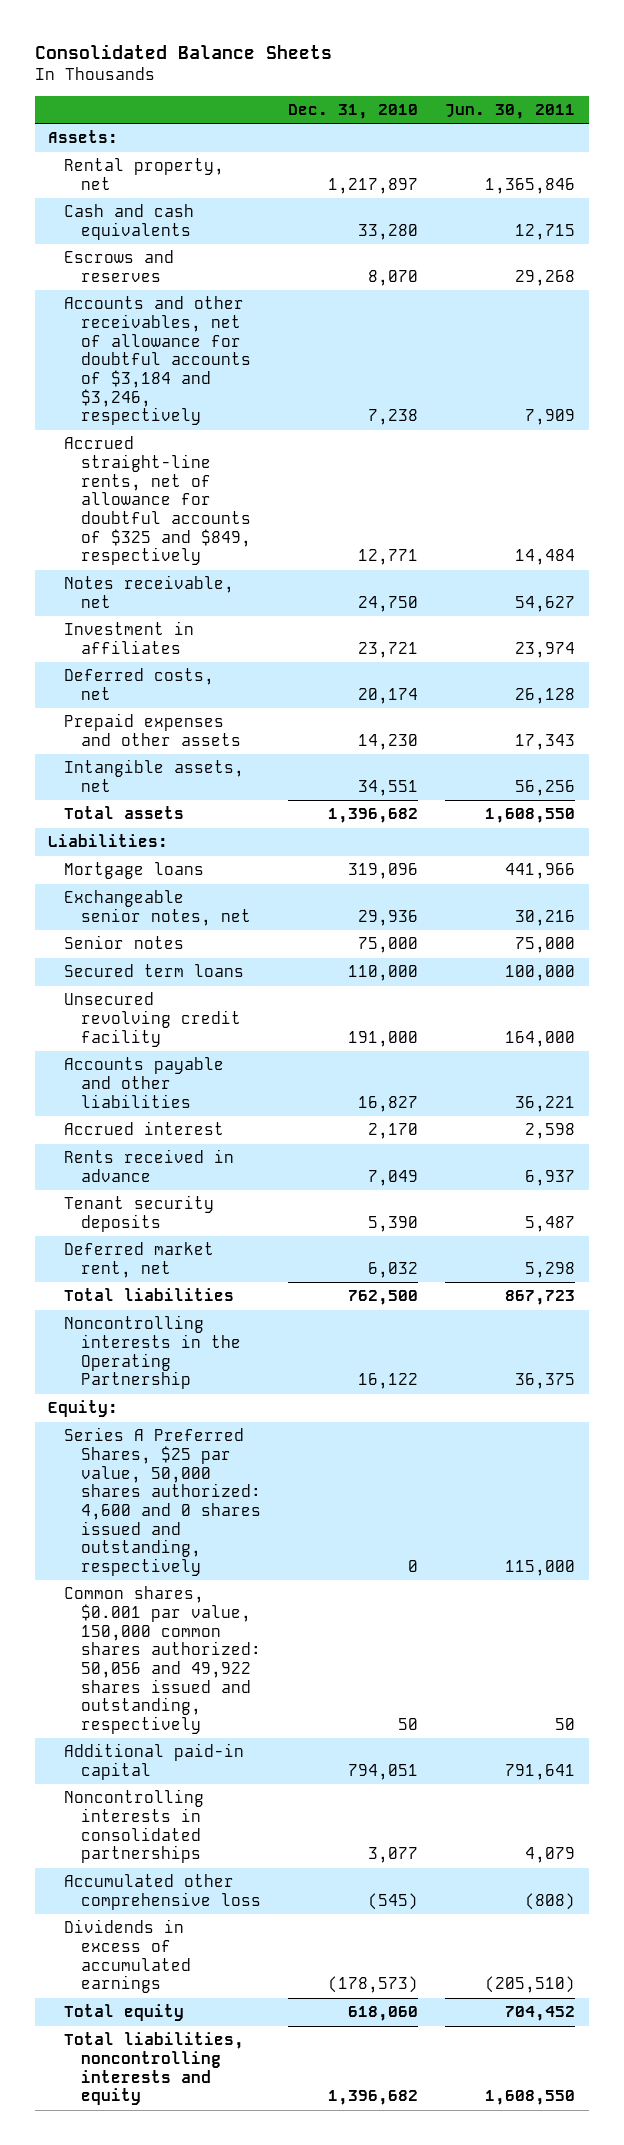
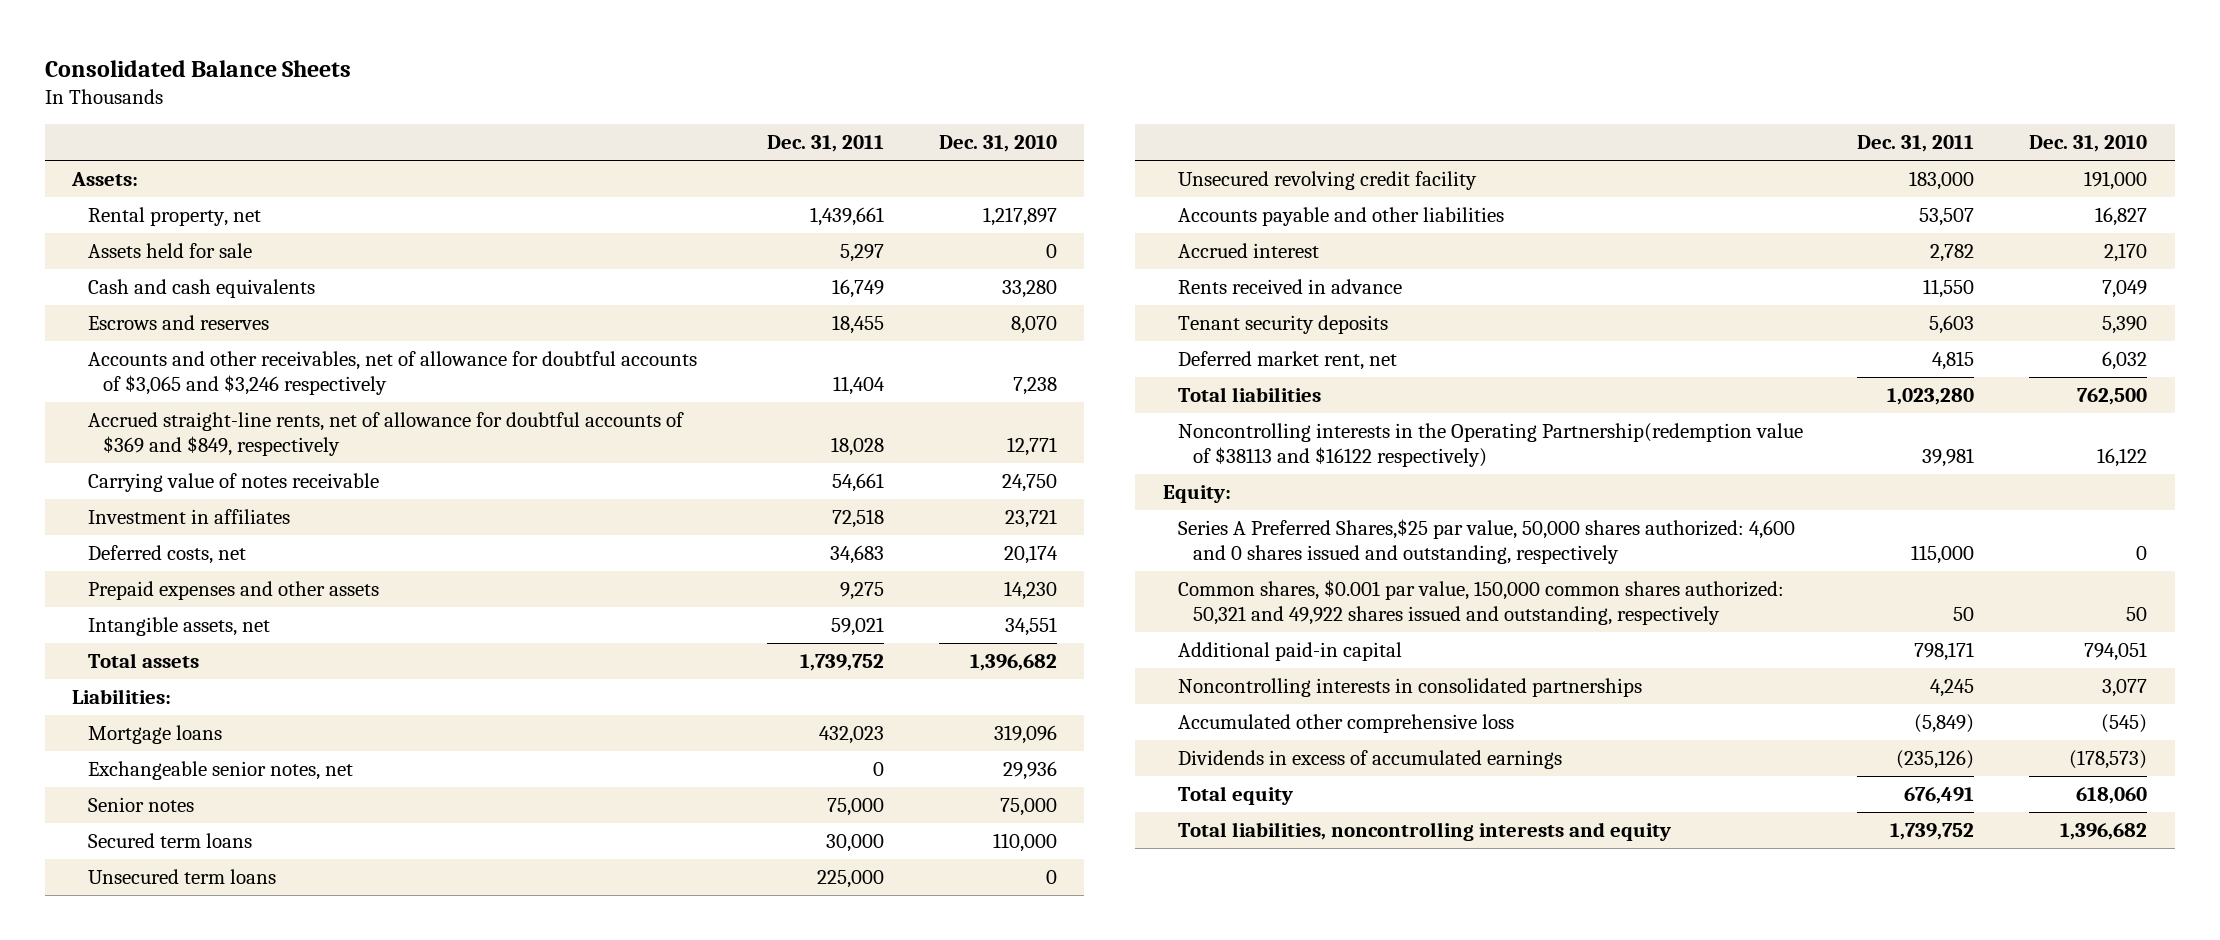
[445,103,576,119] Jun. 30, 2011 -> none
none -> [767,135,885,153] Dec. 31, 2011
none -> [87,243,252,259] Assets held for sale
[64,296,251,426] Accounts and other receivables, net of allowance for doubtful accounts of $3,184 and $3,246, respectively -> [87,351,697,396] Accounts and other receivables, net of allowance for doubtful accounts of $3,065 and $3,246 respectively
[64,436,251,566] Accrued straight-line rents, net of allowance for doubtful accounts of $325 and $849, respectively -> [87,412,684,457] Accrued straight-line rents, net of allowance for doubtful accounts of $369 and $849, respectively
[64,575,235,608] Notes receivable, net -> [87,473,379,493] Carrying value of notes receivable
none -> [87,869,276,885] Unsecured term loans
[64,1315,241,1390] Noncontrolling interests in the Operating Partnership -> [1177,423,1803,468] Noncontrolling interests in the Operating Partnership(redemption value of $38113 and $16122 respectively)
[64,1427,261,1577] Series A Preferred Shares, $25 par value, 50,000 shares authorized: 4,600 and 0 shares issued and outstanding, respectively -> [1177,519,1795,565] Series A Preferred Shares,$25 par value, 50,000 shares authorized: 4,600 and 0 shares issued and outstanding, respectively
[64,1586,261,1735] Common shares, $0.001 par value, 150,000 common shares authorized: 50,056 and 49,922 shares issued and outstanding, respectively -> [1177,580,1784,626] Common shares, $0.001 par value, 150,000 common shares authorized: 50,321 and 49,922 shares issued and outstanding, respectively

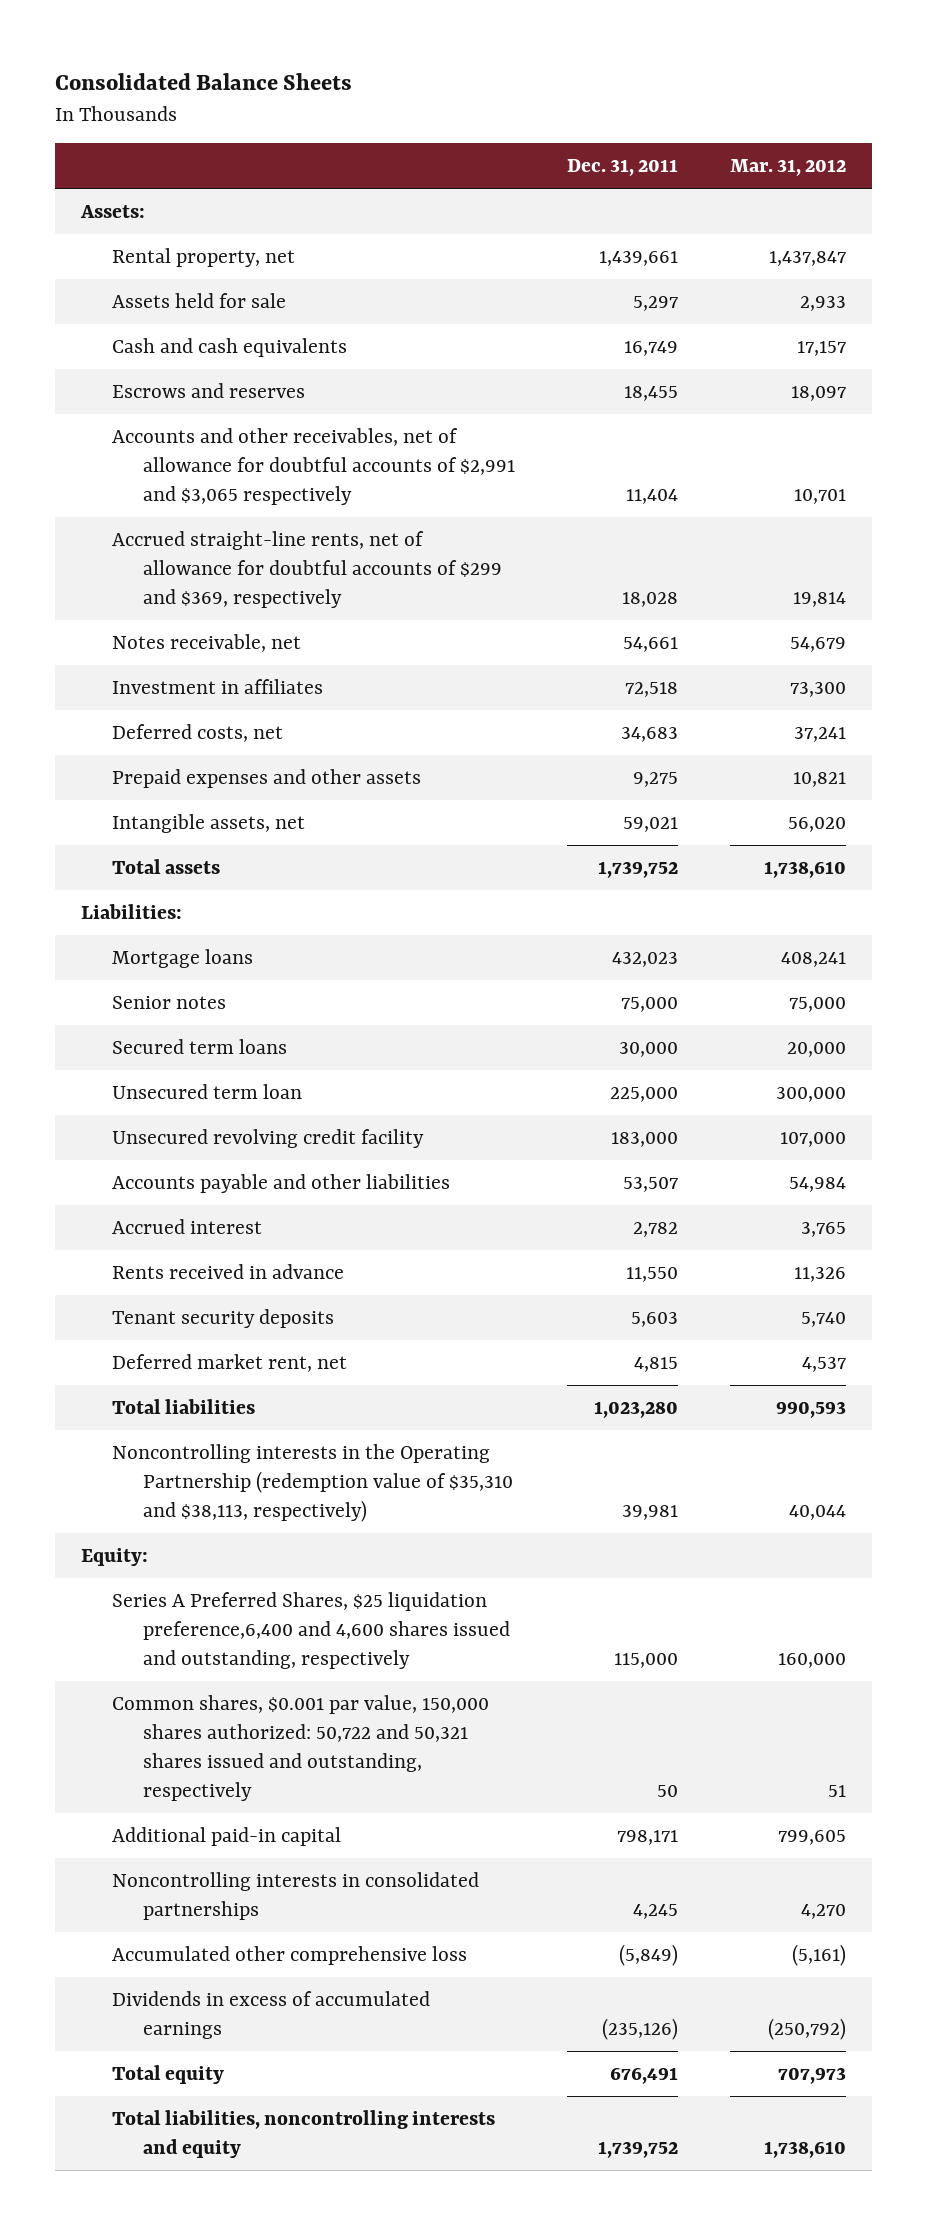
[939,135,1058,153] Dec. 31, 2010 -> none
none -> [729,159,846,177] Mar. 31, 2012
[87,351,697,396] Accounts and other receivables, net of allowance for doubtful accounts of $3,065 and $3,246 respectively -> [112,427,516,506] Accounts and other receivables, net of allowance for doubtful accounts of $2,991 and $3,065 respectively
[87,412,684,457] Accrued straight-line rents, net of allowance for doubtful accounts of $369 and $849, respectively -> [112,530,503,609] Accrued straight-line rents, net of allowance for doubtful accounts of $299 and $369, respectively
[87,473,379,493] Carrying value of notes receivable -> [112,633,302,652] Notes receivable, net
[87,761,353,781] Exchangeable senior notes, net -> none
[87,869,276,885] Unsecured term loans -> [112,1083,303,1099] Unsecured term loan
[1177,423,1803,468] Noncontrolling interests in the Operating Partnership(redemption value of $38113 and $16122 respectively) -> [112,1443,514,1523] Noncontrolling interests in the Operating Partnership (redemption value of $35,310 and $38,113, respectively)
[1177,519,1795,565] Series A Preferred Shares,$25 par value, 50,000 shares authorized: 4,600 and 0 shares issued and outstanding, respectively -> [112,1591,511,1670] Series A Preferred Shares, $25 liquidation preference,6,400 and 4,600 shares issued and outstanding, respectively
[1177,580,1784,626] Common shares, $0.001 par value, 150,000 common shares authorized: 50,321 and 49,922 shares issued and outstanding, respectively -> [112,1694,490,1802] Common shares, $0.001 par value, 150,000 shares authorized: 50,722 and 50,321 shares issued and outstanding, respectively

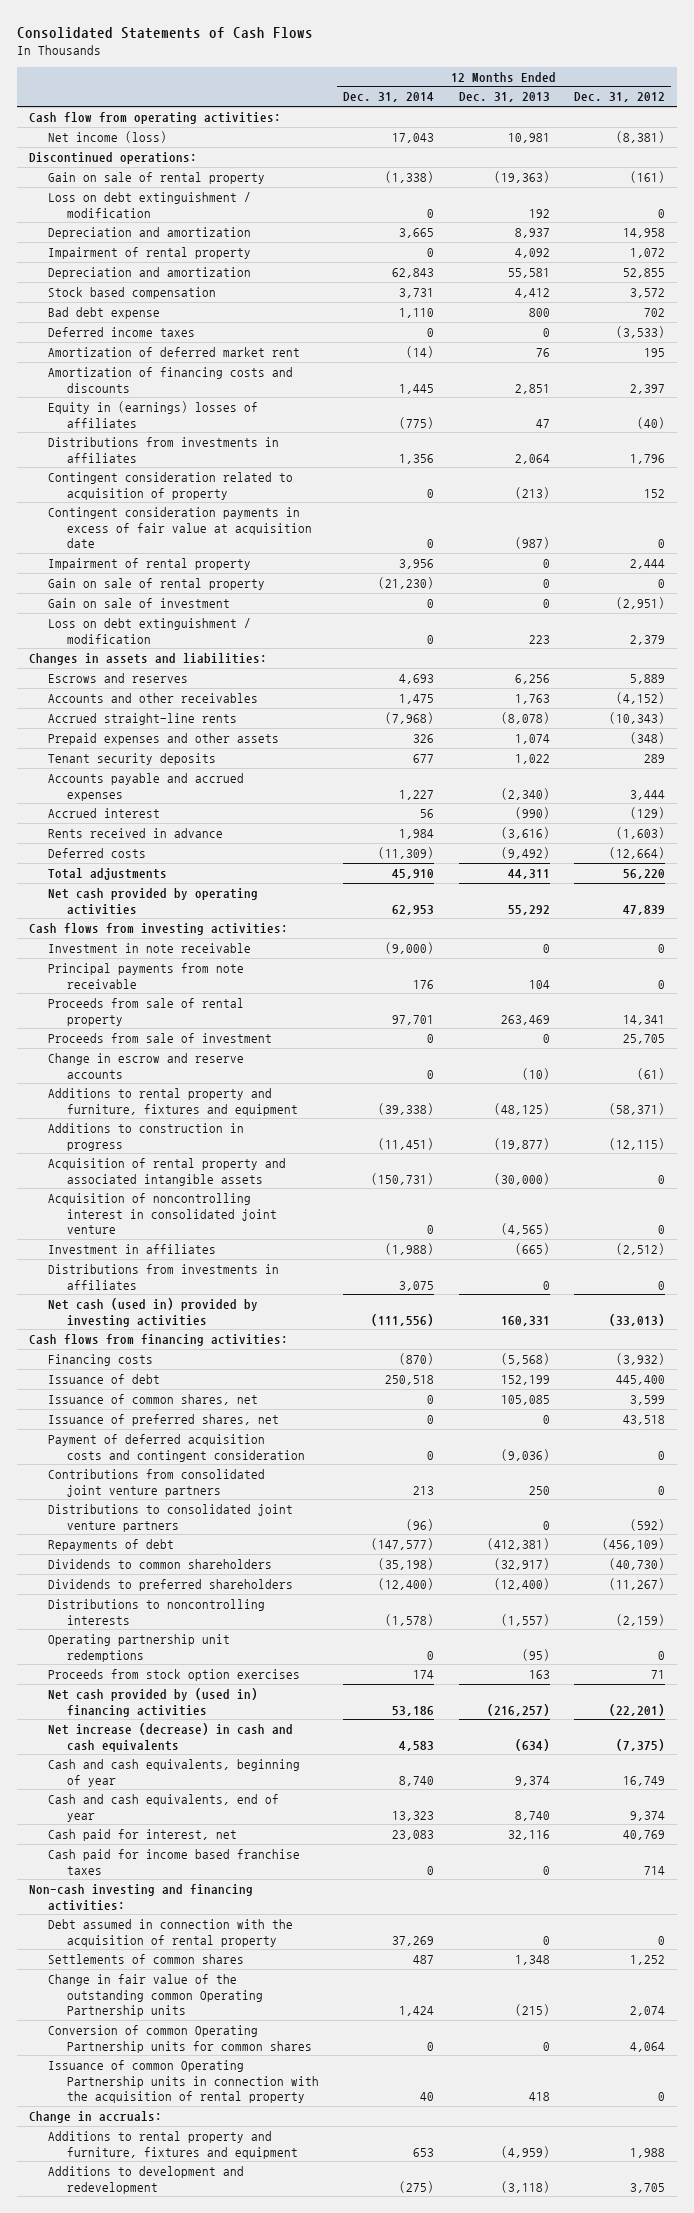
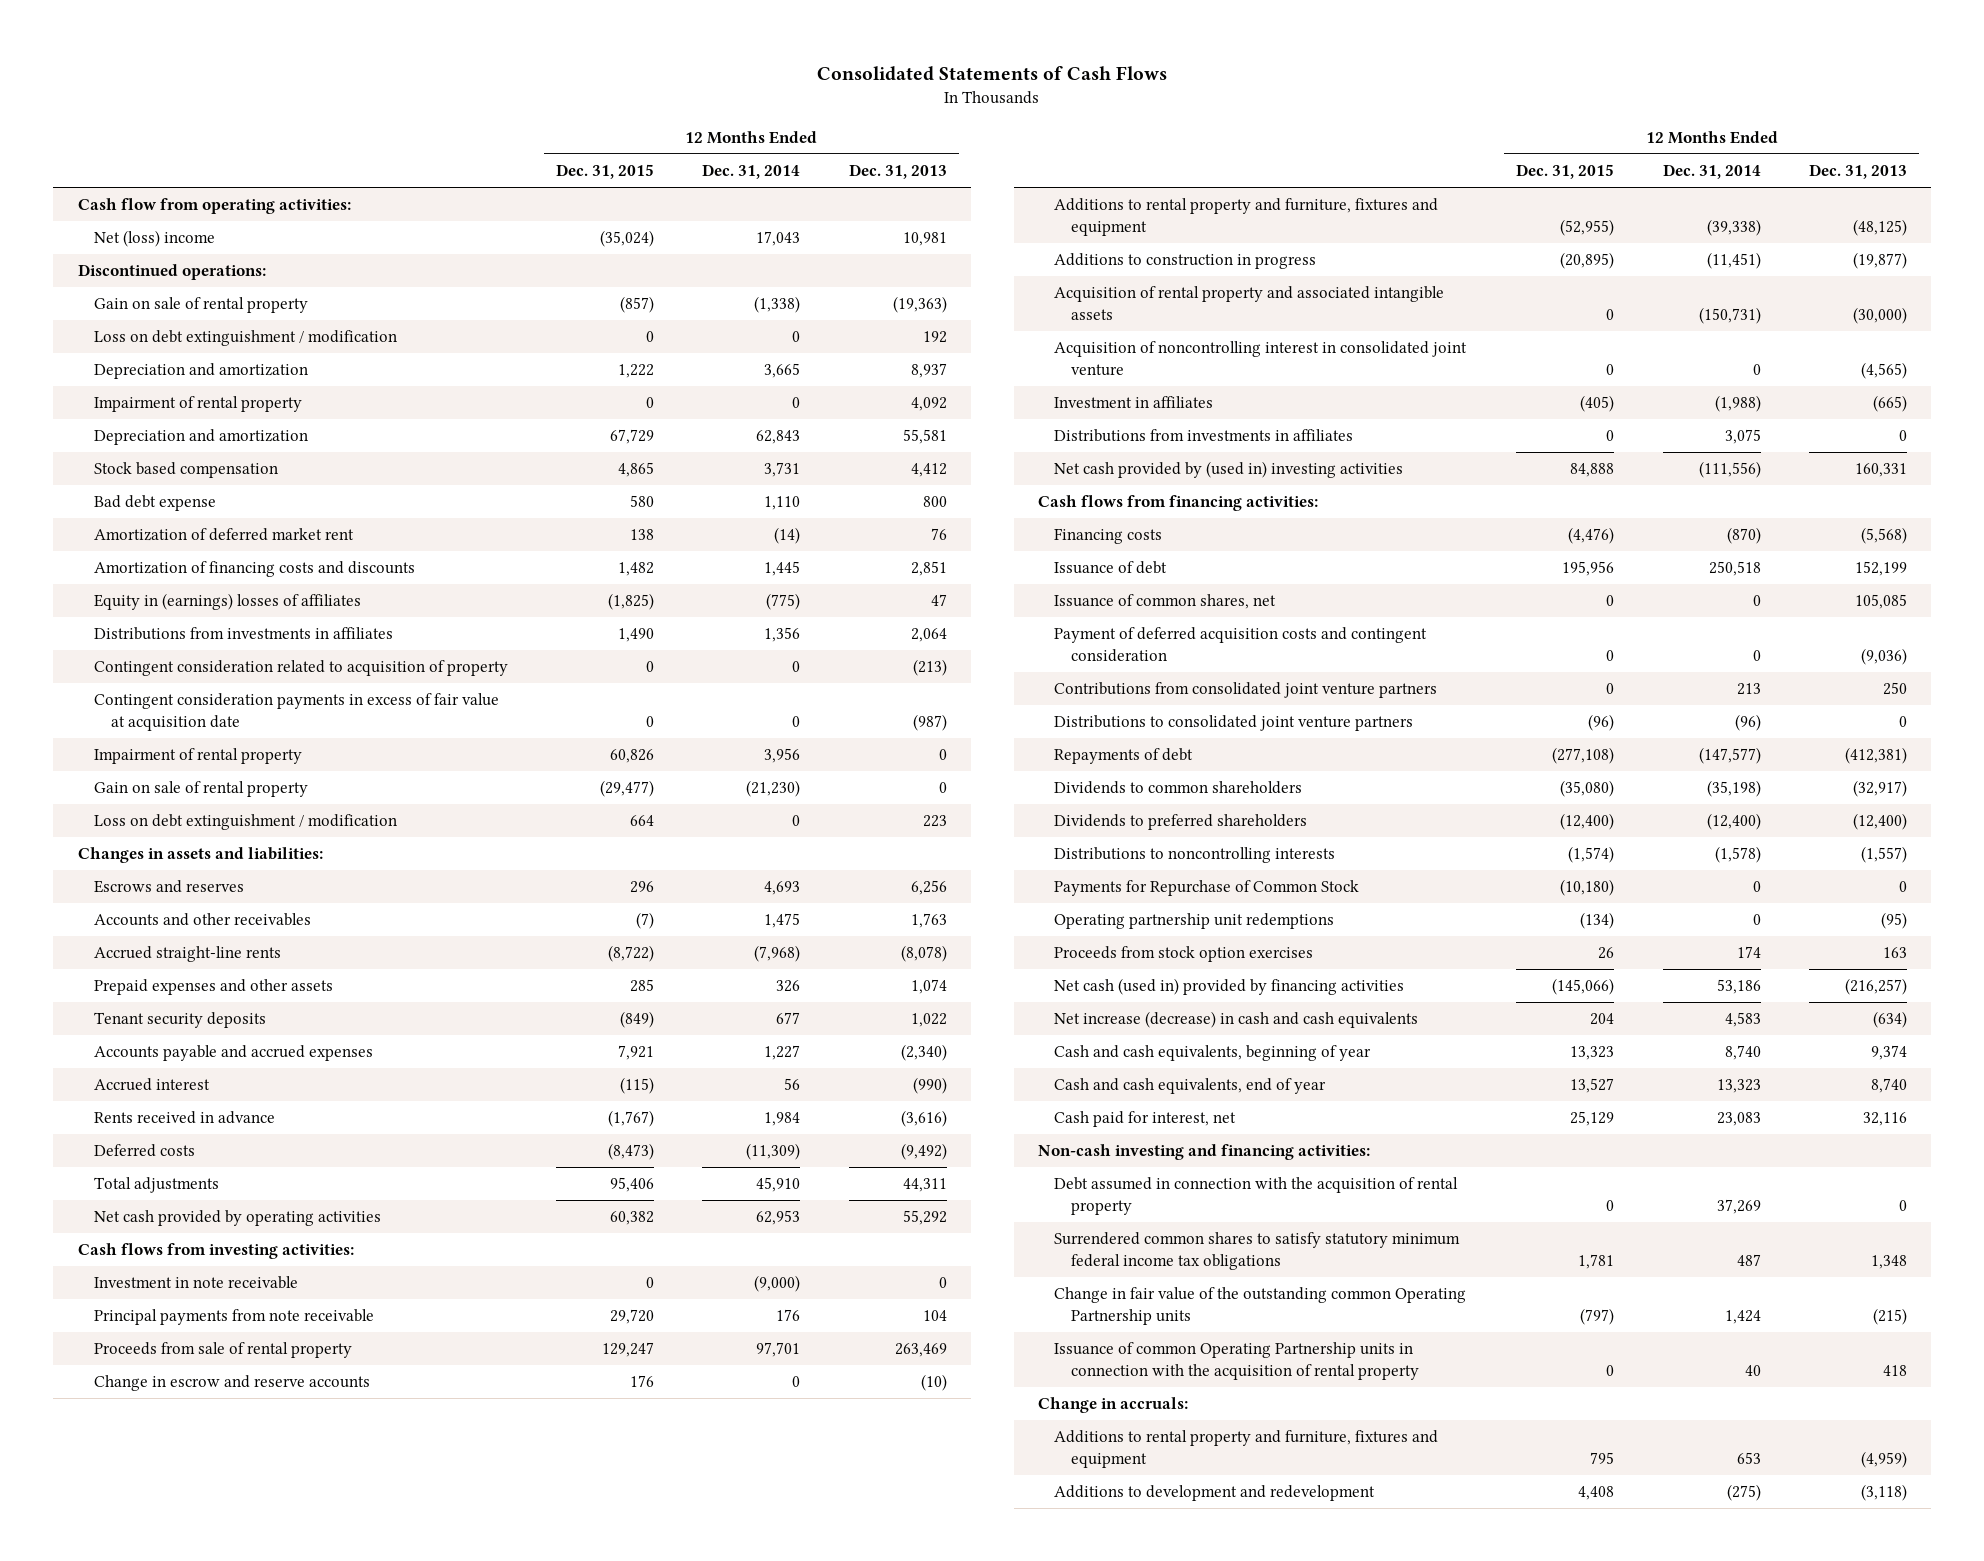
[574,92,666,103] Dec. 31, 2012 -> none
none -> [556,163,655,179] Dec. 31, 2015
[47,130,167,143] Net income (loss) -> [94,230,216,248] Net (loss) income
[47,326,195,337] Deferred income taxes -> none
[47,597,230,608] Gain on sale of investment -> none
[47,1032,272,1043] Proceeds from sale of investment -> none
[47,1297,258,1327] Net cash (used in) provided by investing activities -> [1054,461,1404,479] Net cash provided by (used in) investing activities
[47,1413,279,1426] Issuance of preferred shares, net -> none
none -> [1054,880,1360,897] Payments for Repurchase of Common Stock
[47,1687,258,1717] Net cash provided by (used in) financing activities -> [1054,978,1405,996] Net cash (used in) provided by financing activities
[47,1848,300,1875] Cash paid for income based franchise taxes -> none
[47,1953,244,1964] Settlements of common shares -> [1054,1232,1461,1270] Surrendered common shares to satisfy statutory minimum federal income tax obligations
[47,2024,312,2053] Conversion of common Operating Partnership units for common shares -> none

